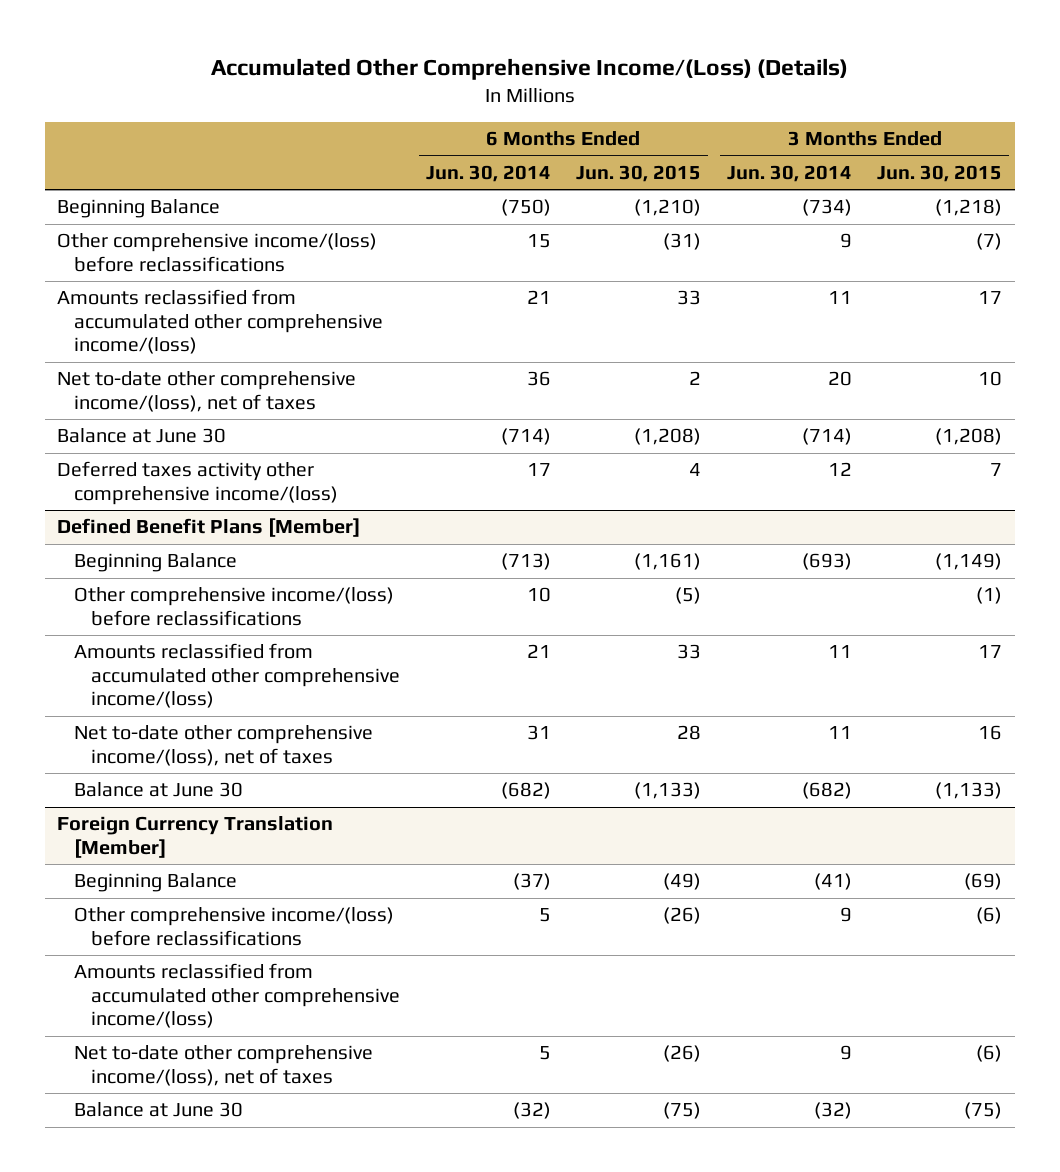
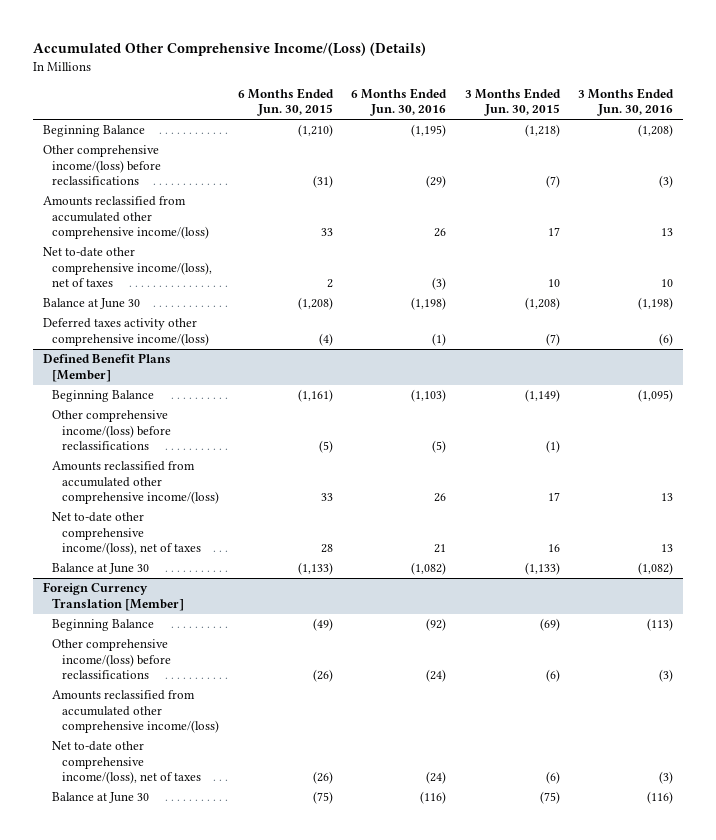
[425,164,551,182] Jun. 30, 2014 -> none
[726,164,852,182] Jun. 30, 2014 -> none
none -> [351,87,448,117] 6 Months Ended Jun. 30, 2016
none -> [578,87,675,117] 3 Months Ended Jun. 30, 2016
[689,463,702,477] 4 -> [318,332,333,346] (4)
[990,463,1003,477] 7 -> [545,332,560,346] (7)

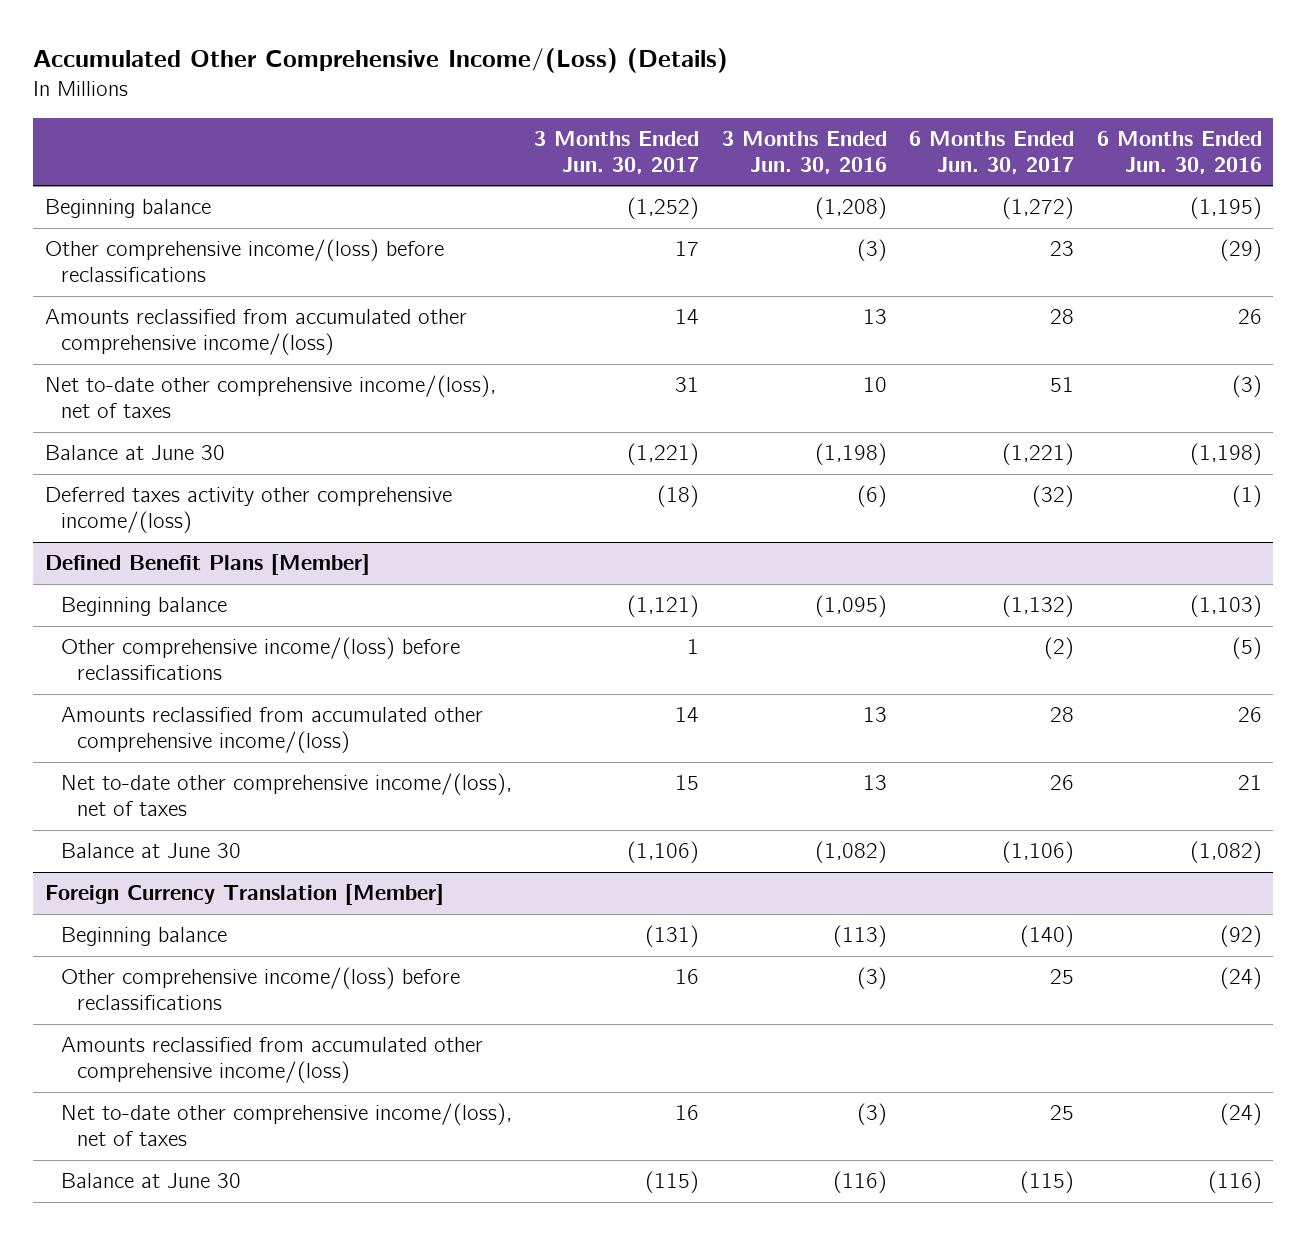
[237,87,334,117] 6 Months Ended Jun. 30, 2015 -> none
[464,87,561,117] 3 Months Ended Jun. 30, 2015 -> none
none -> [534,131,700,174] 3 Months Ended Jun. 30, 2017
none -> [909,131,1075,174] 6 Months Ended Jun. 30, 2017
[42,125,145,138] Beginning Balance -> [44,199,211,219] Beginning balance
[52,390,155,403] Beginning Balance -> [60,597,227,617] Beginning balance
[52,619,155,632] Beginning Balance -> [60,927,227,947] Beginning balance

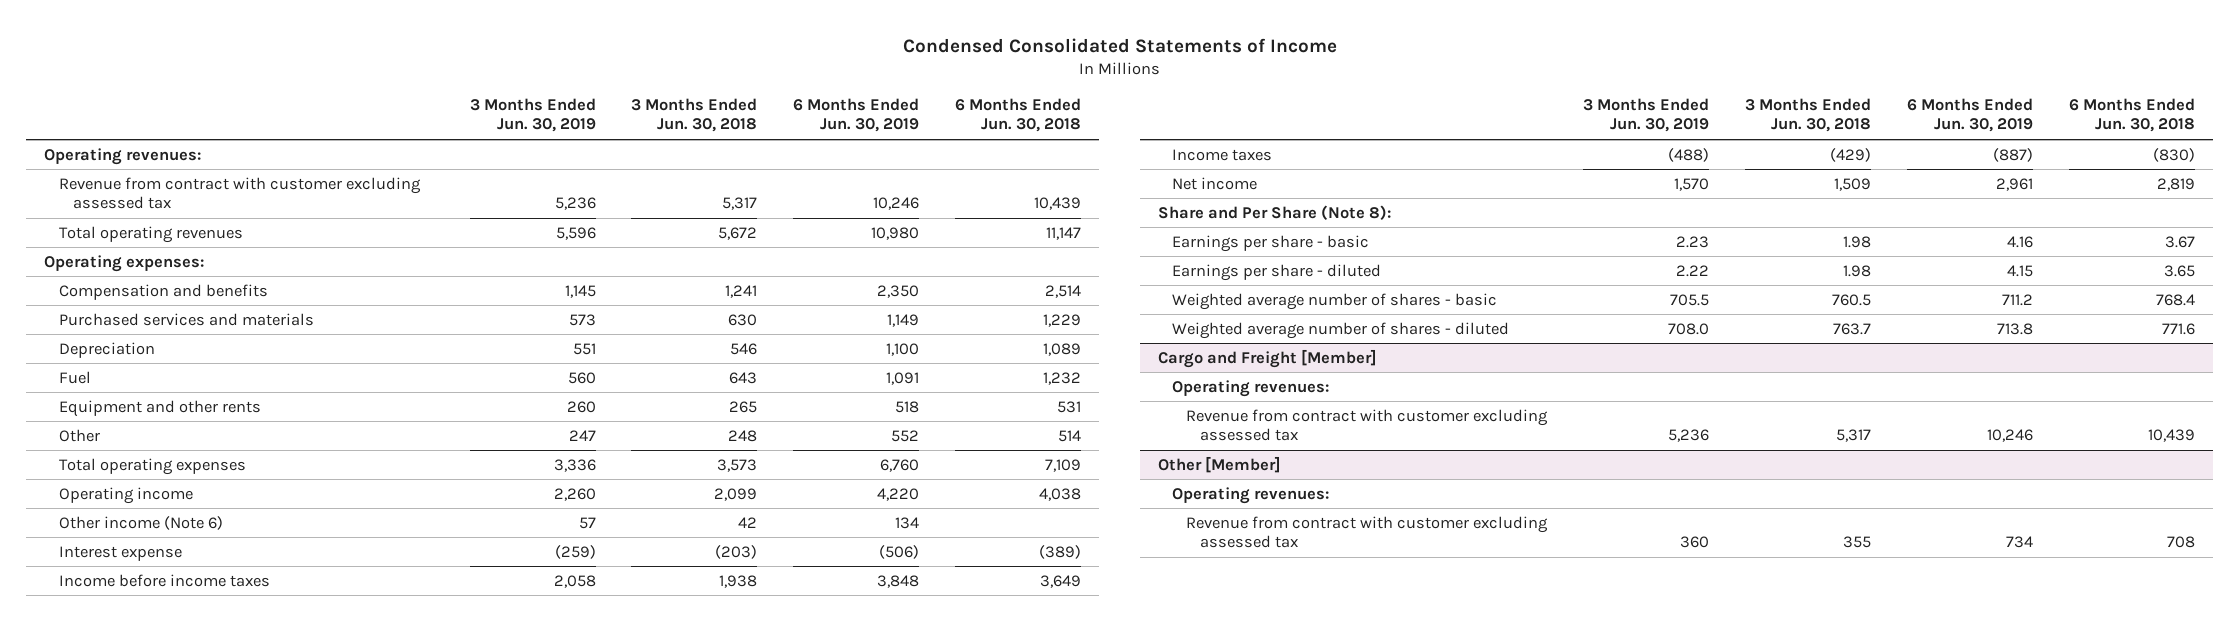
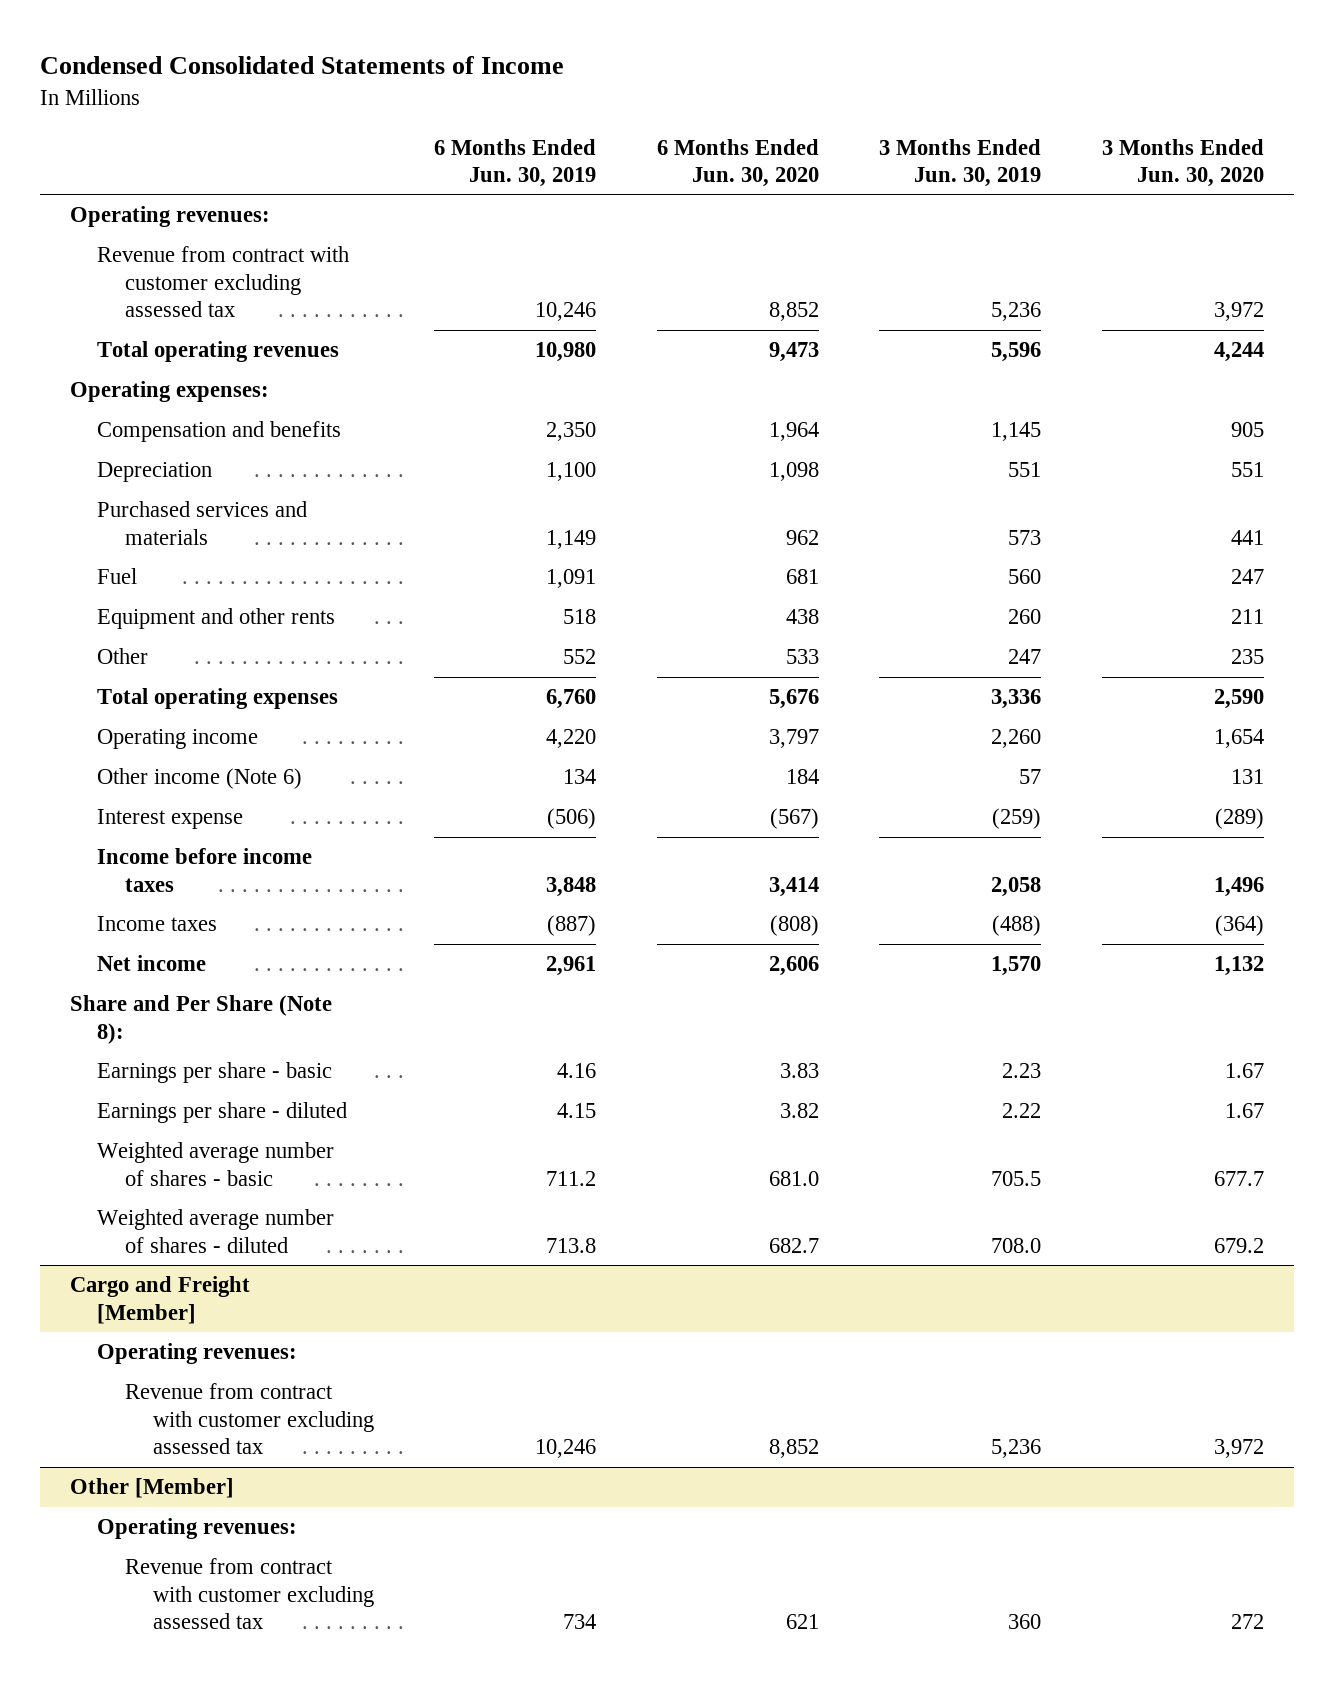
[631,98,758,133] 3 Months Ended Jun. 30, 2018 -> none
[955,98,1082,133] 6 Months Ended Jun. 30, 2018 -> none
none -> [656,138,819,187] 6 Months Ended Jun. 30, 2020
none -> [1101,138,1264,187] 3 Months Ended Jun. 30, 2020
[58,312,314,326] Purchased services and materials -> [97,501,308,545] Purchased services and materials

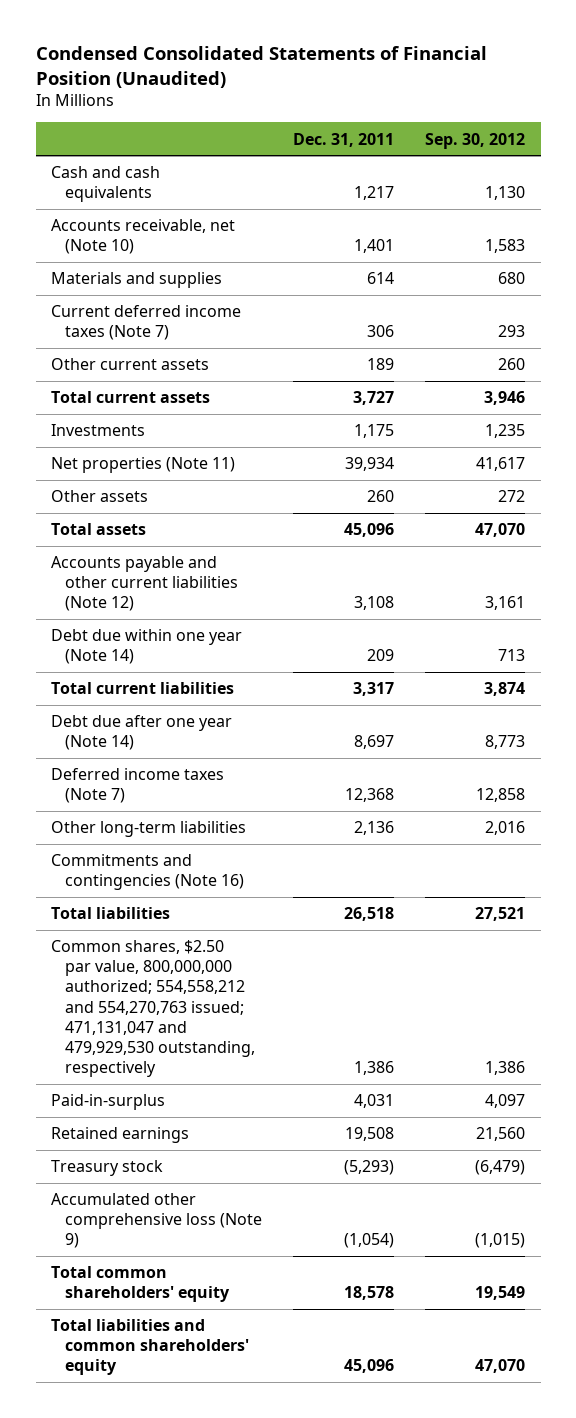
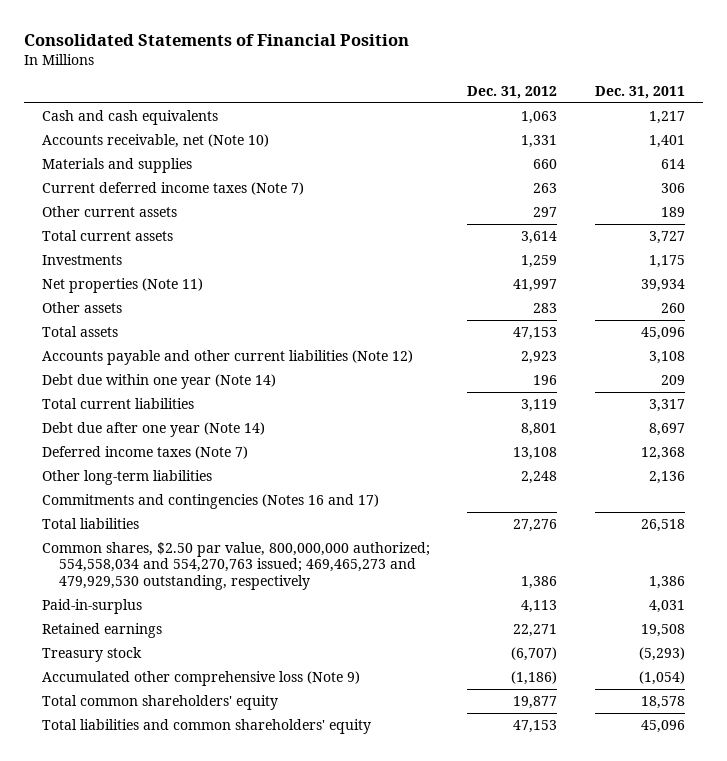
[35,46,487,88] Condensed Consolidated Statements of Financial Position (Unaudited) -> [23,33,409,46] Consolidated Statements of Financial Position
[425,132,526,149] Sep. 30, 2012 -> none
none -> [467,85,558,99] Dec. 31, 2012
[51,854,244,891] Commitments and contingencies (Note 16) -> [42,494,380,510] Commitments and contingencies (Notes 16 and 17)
[51,940,255,1078] Common shares, $2.50 par value, 800,000,000 authorized; 554,558,212 and 554,270,763 issued; 471,131,047 and 479,929,530 outstanding, respectively -> [42,542,431,590] Common shares, $2.50 par value, 800,000,000 authorized; 554,558,034 and 554,270,763 issued; 469,465,273 and 479,929,530 outstanding, respectively

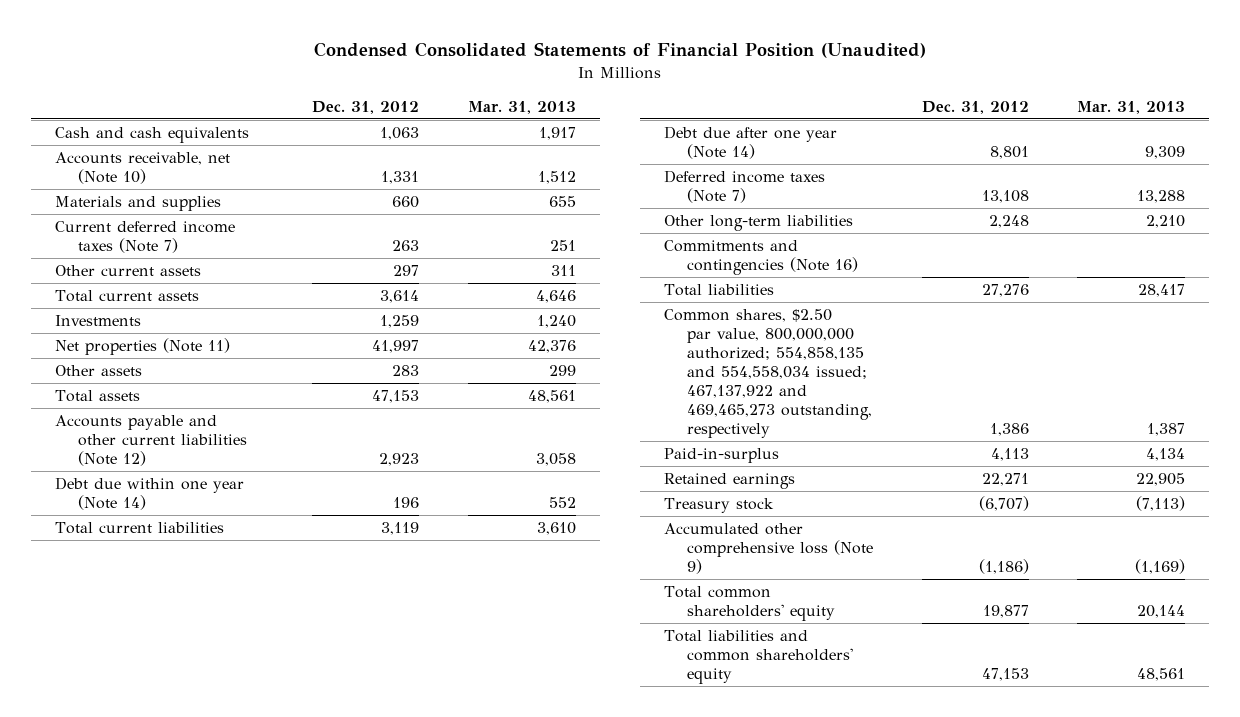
[23,33,409,46] Consolidated Statements of Financial Position -> [313,42,926,59] Condensed Consolidated Statements of Financial Position (Unaudited)
[594,85,685,99] Dec. 31, 2011 -> none
none -> [467,101,576,115] Mar. 31, 2013
[42,494,380,510] Commitments and contingencies (Notes 16 and 17) -> [664,239,859,276] Commitments and contingencies (Note 16)
[42,542,431,590] Common shares, $2.50 par value, 800,000,000 authorized; 554,558,034 and 554,270,763 issued; 469,465,273 and 479,929,530 outstanding, respectively -> [664,308,873,439] Common shares, $2.50 par value, 800,000,000 authorized; 554,858,135 and 554,558,034 issued; 467,137,922 and 469,465,273 outstanding, respectively

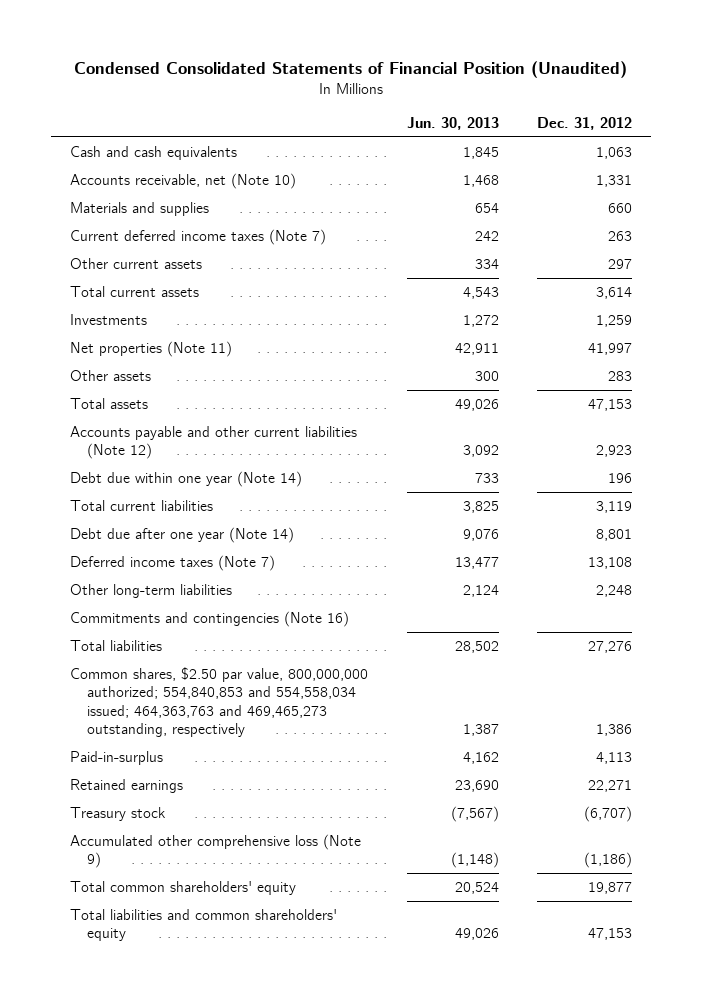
[467,101,576,115] Mar. 31, 2013 -> none
none -> [406,117,499,131] Jun. 30, 2013
[664,308,873,439] Common shares, $2.50 par value, 800,000,000 authorized; 554,858,135 and 554,558,034 issued; 467,137,922 and 469,465,273 outstanding, respectively -> [70,667,369,738] Common shares, $2.50 par value, 800,000,000 authorized; 554,840,853 and 554,558,034 issued; 464,363,763 and 469,465,273 outstanding, respectively

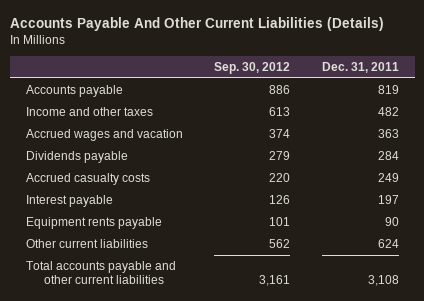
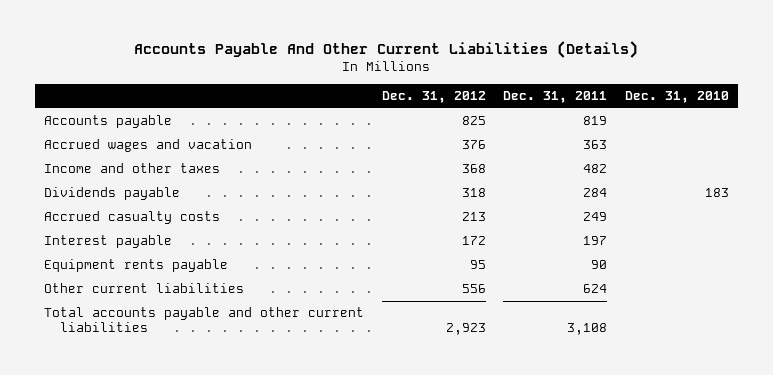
[214,61,291,74] Sep. 30, 2012 -> none
none -> [381,91,486,104] Dec. 31, 2012
none -> [625,91,730,104] Dec. 31, 2010
[25,106,153,116] Income and other taxes -> [43,163,220,174] Income and other taxes

